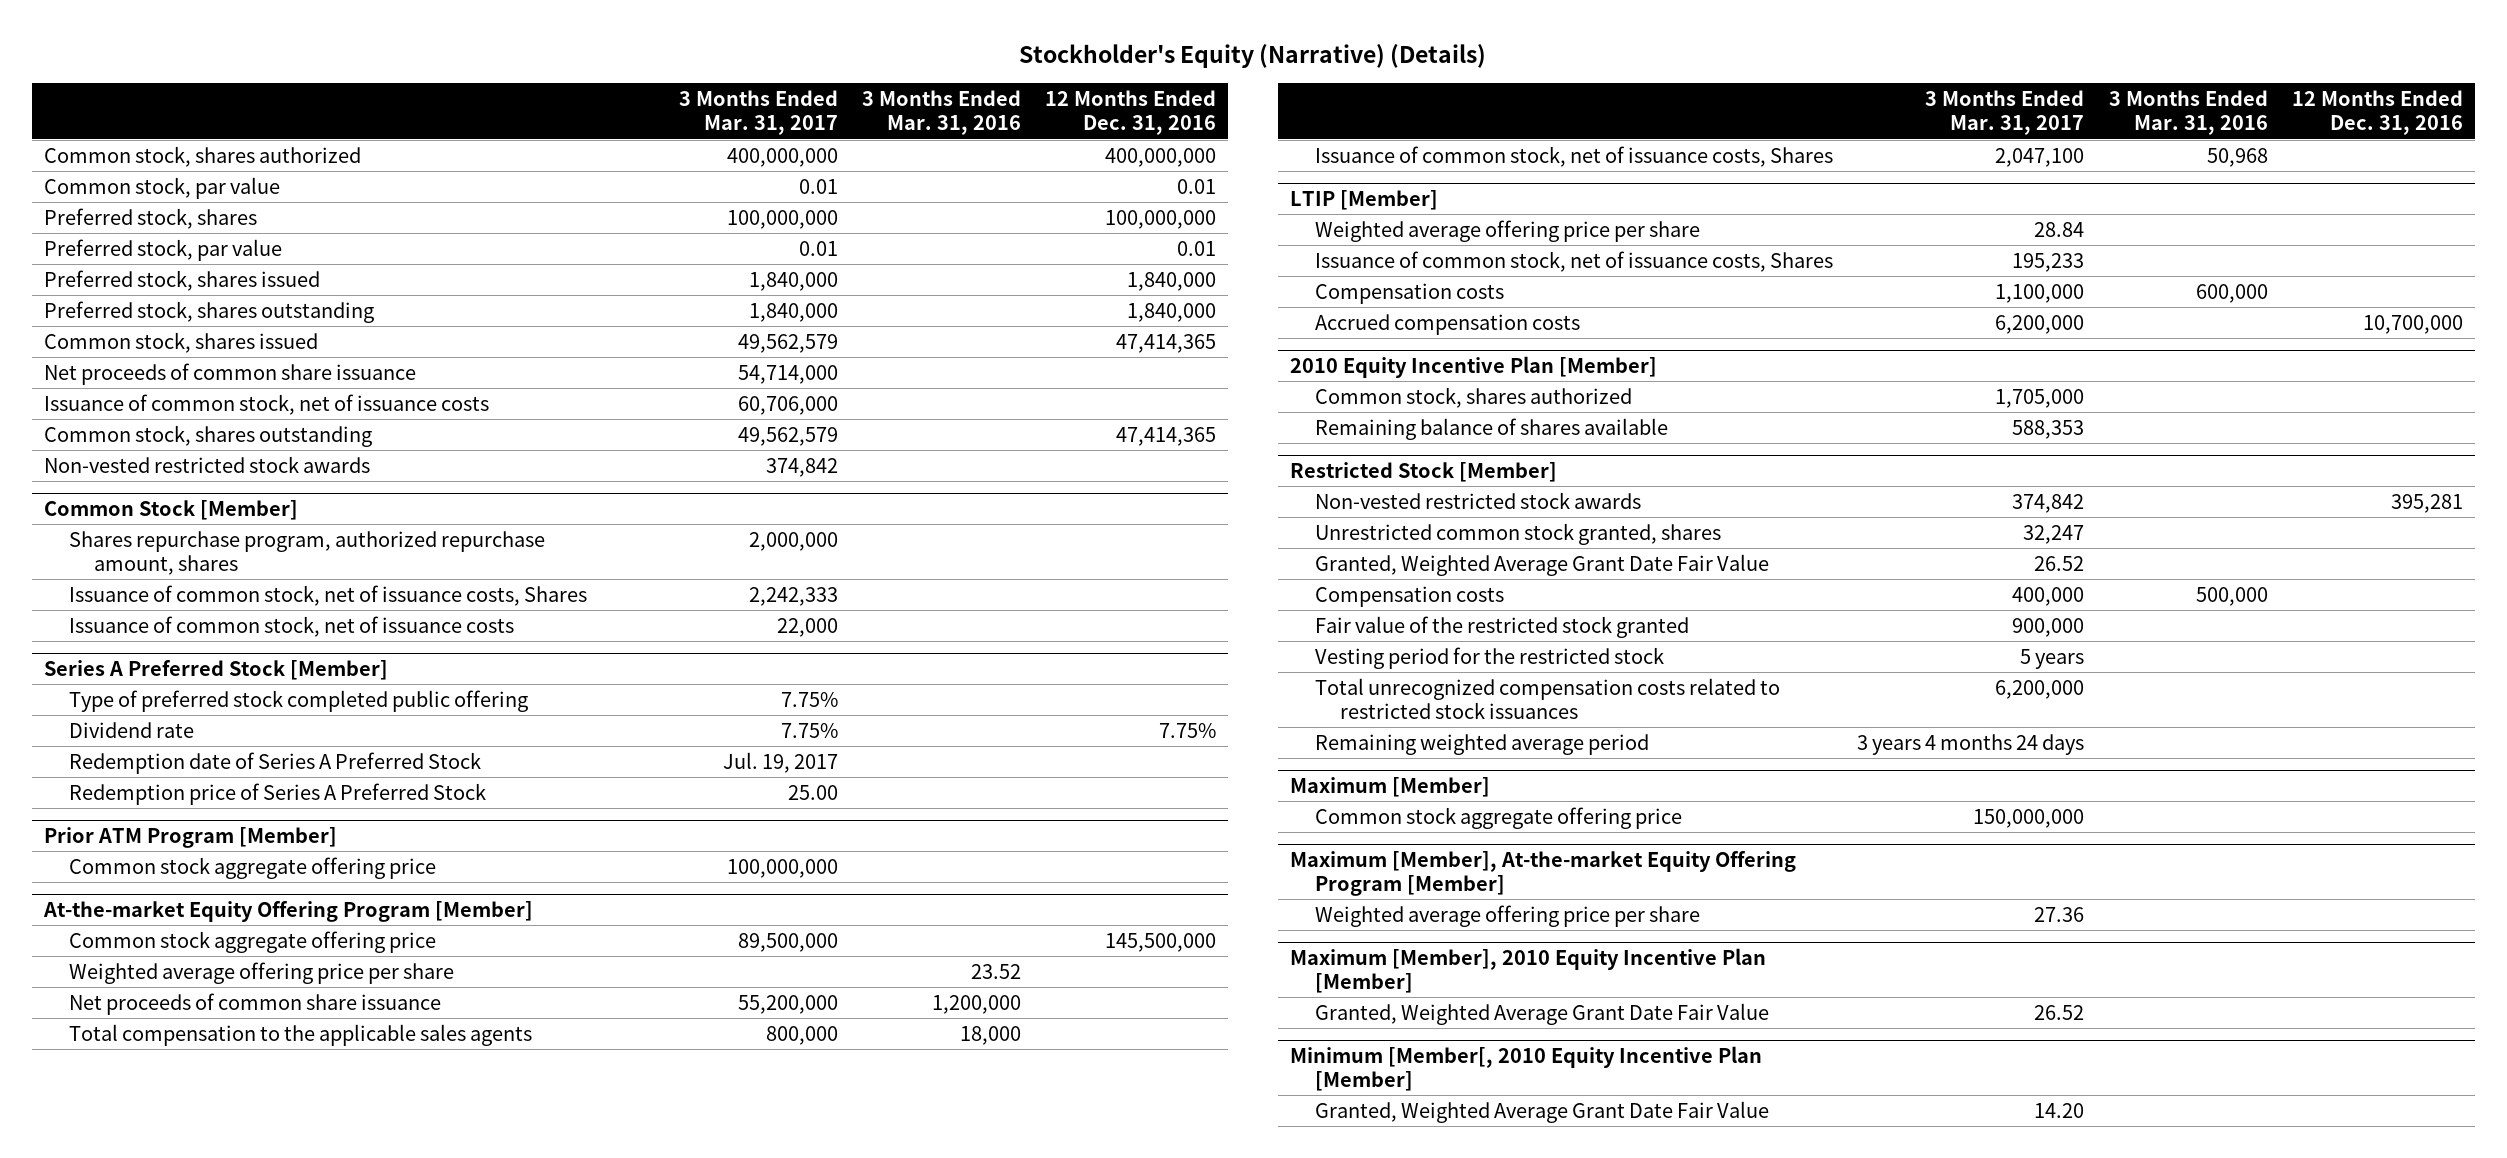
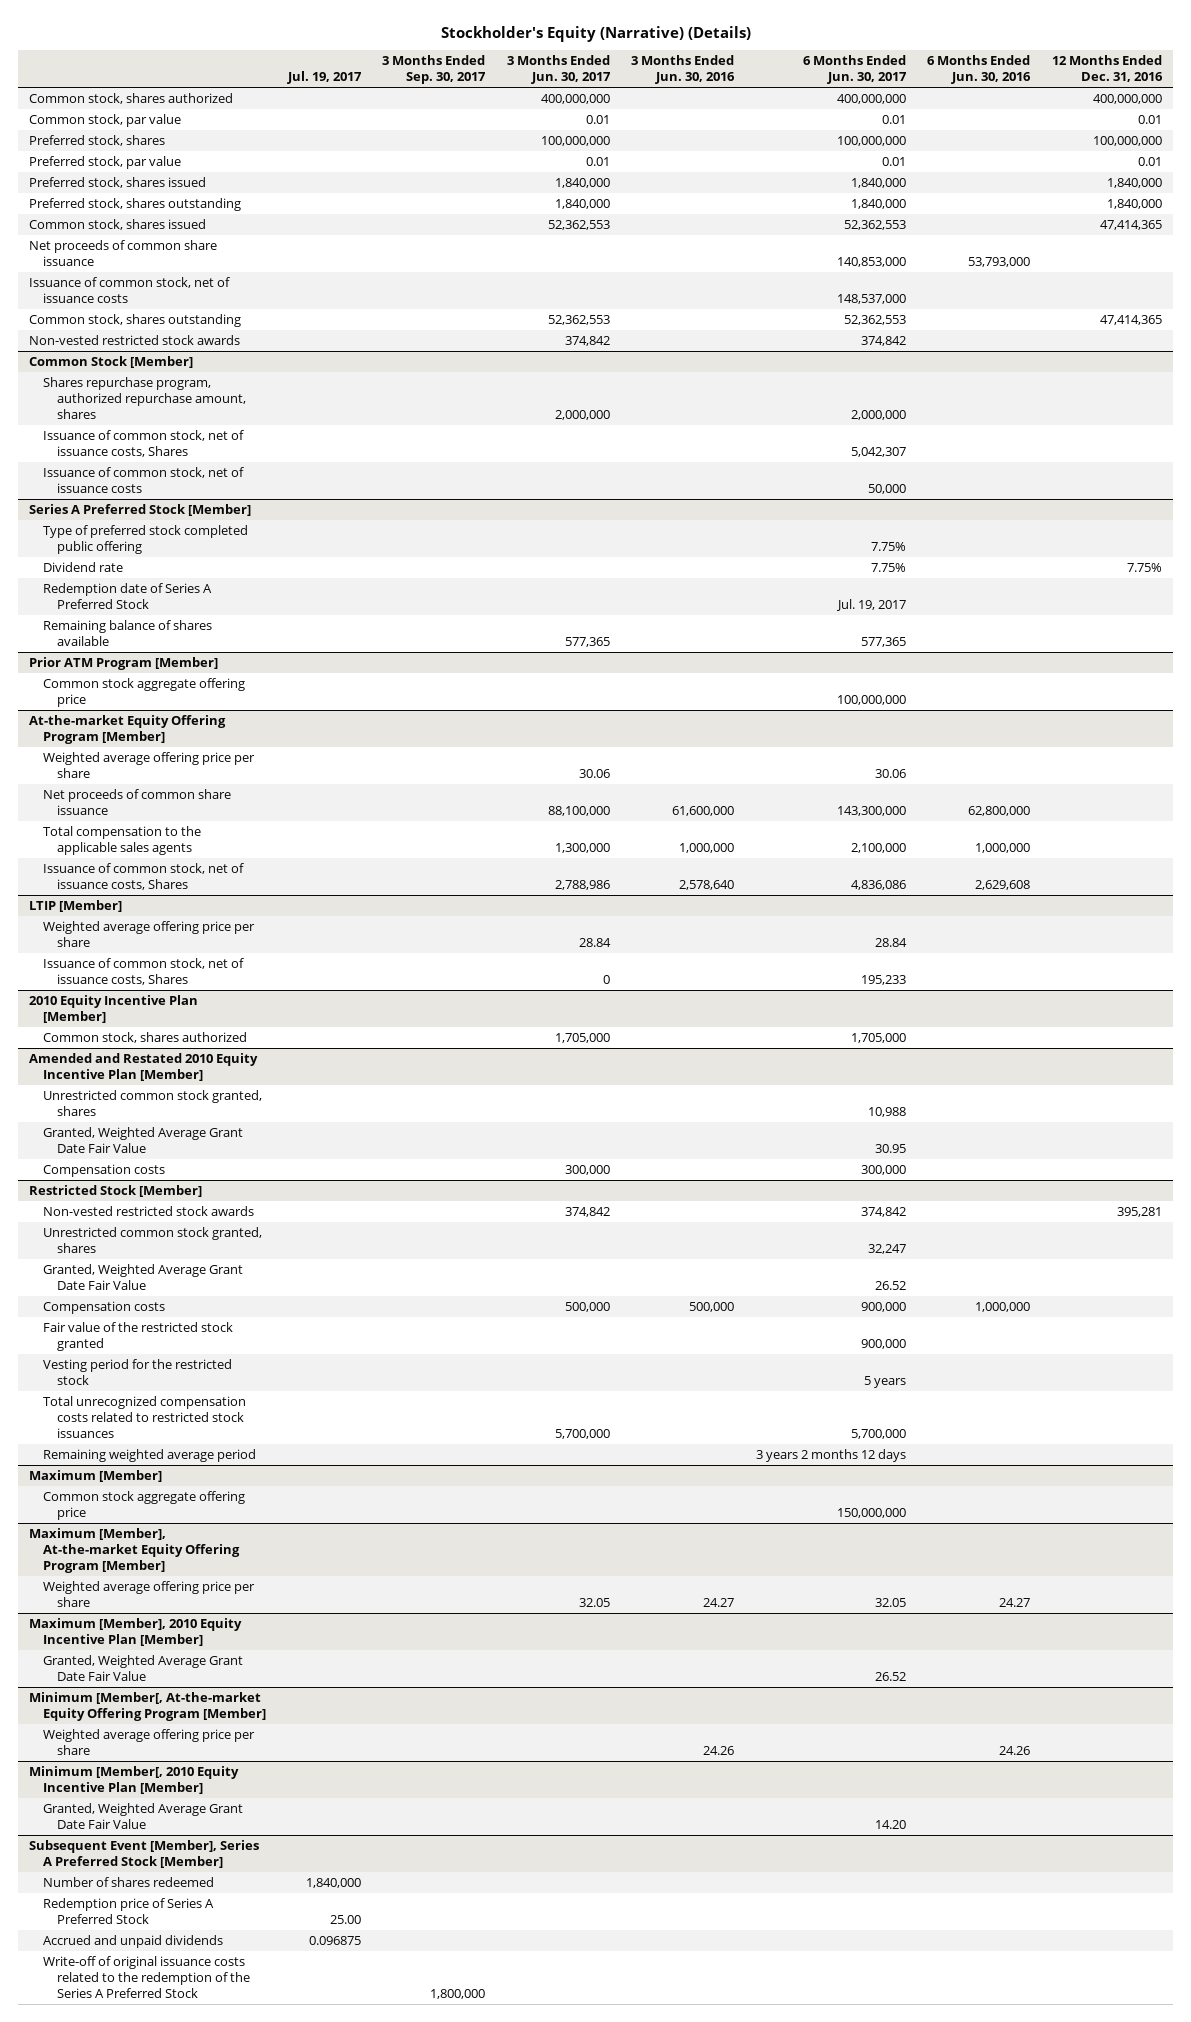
[679,90,839,136] 3 Months Ended Mar. 31, 2017 -> none
[862,90,1022,136] 3 Months Ended Mar. 31, 2016 -> none
none -> [286,70,362,84] Jul. 19, 2017
none -> [382,55,487,84] 3 Months Ended Sep. 30, 2017
none -> [506,55,611,84] 3 Months Ended Jun. 30, 2017
none -> [631,55,736,84] 3 Months Ended Jun. 30, 2016
none -> [802,55,907,84] 6 Months Ended Jun. 30, 2017
none -> [927,55,1032,84] 6 Months Ended Jun. 30, 2016
[69,782,487,805] Redemption price of Series A Preferred Stock -> none
none -> [42,620,212,646] Remaining balance of shares available
[69,930,437,953] Common stock aggregate offering price -> none
[1315,282,1505,304] Compensation costs -> none
[1315,313,1581,335] Accrued compensation costs -> none
[1315,417,1669,440] Remaining balance of shares available -> none
none -> [29,1053,259,1081] Amended and Restated 2010 Equity Incentive Plan [Member]
none -> [42,1090,262,1116] Unrestricted common stock granted, shares
none -> [42,1127,243,1153] Granted, Weighted Average Grant Date Fair Value
none -> [42,1164,165,1178] Compensation costs
none -> [29,1692,266,1721] Minimum [Member[, At-the-market Equity Offering Program [Member]
none -> [42,1729,255,1755] Weighted average offering price per share
none -> [29,1840,260,1868] Subsequent Event [Member], Series A Preferred Stock [Member]
none -> [42,1877,214,1888] Number of shares redeemed
none -> [42,1898,214,1924] Redemption price of Series A Preferred Stock
none -> [42,1935,223,1949] Accrued and unpaid dividends
none -> [42,1956,250,1998] Write-off of original issuance costs related to the redemption of the Series A Preferred Stock

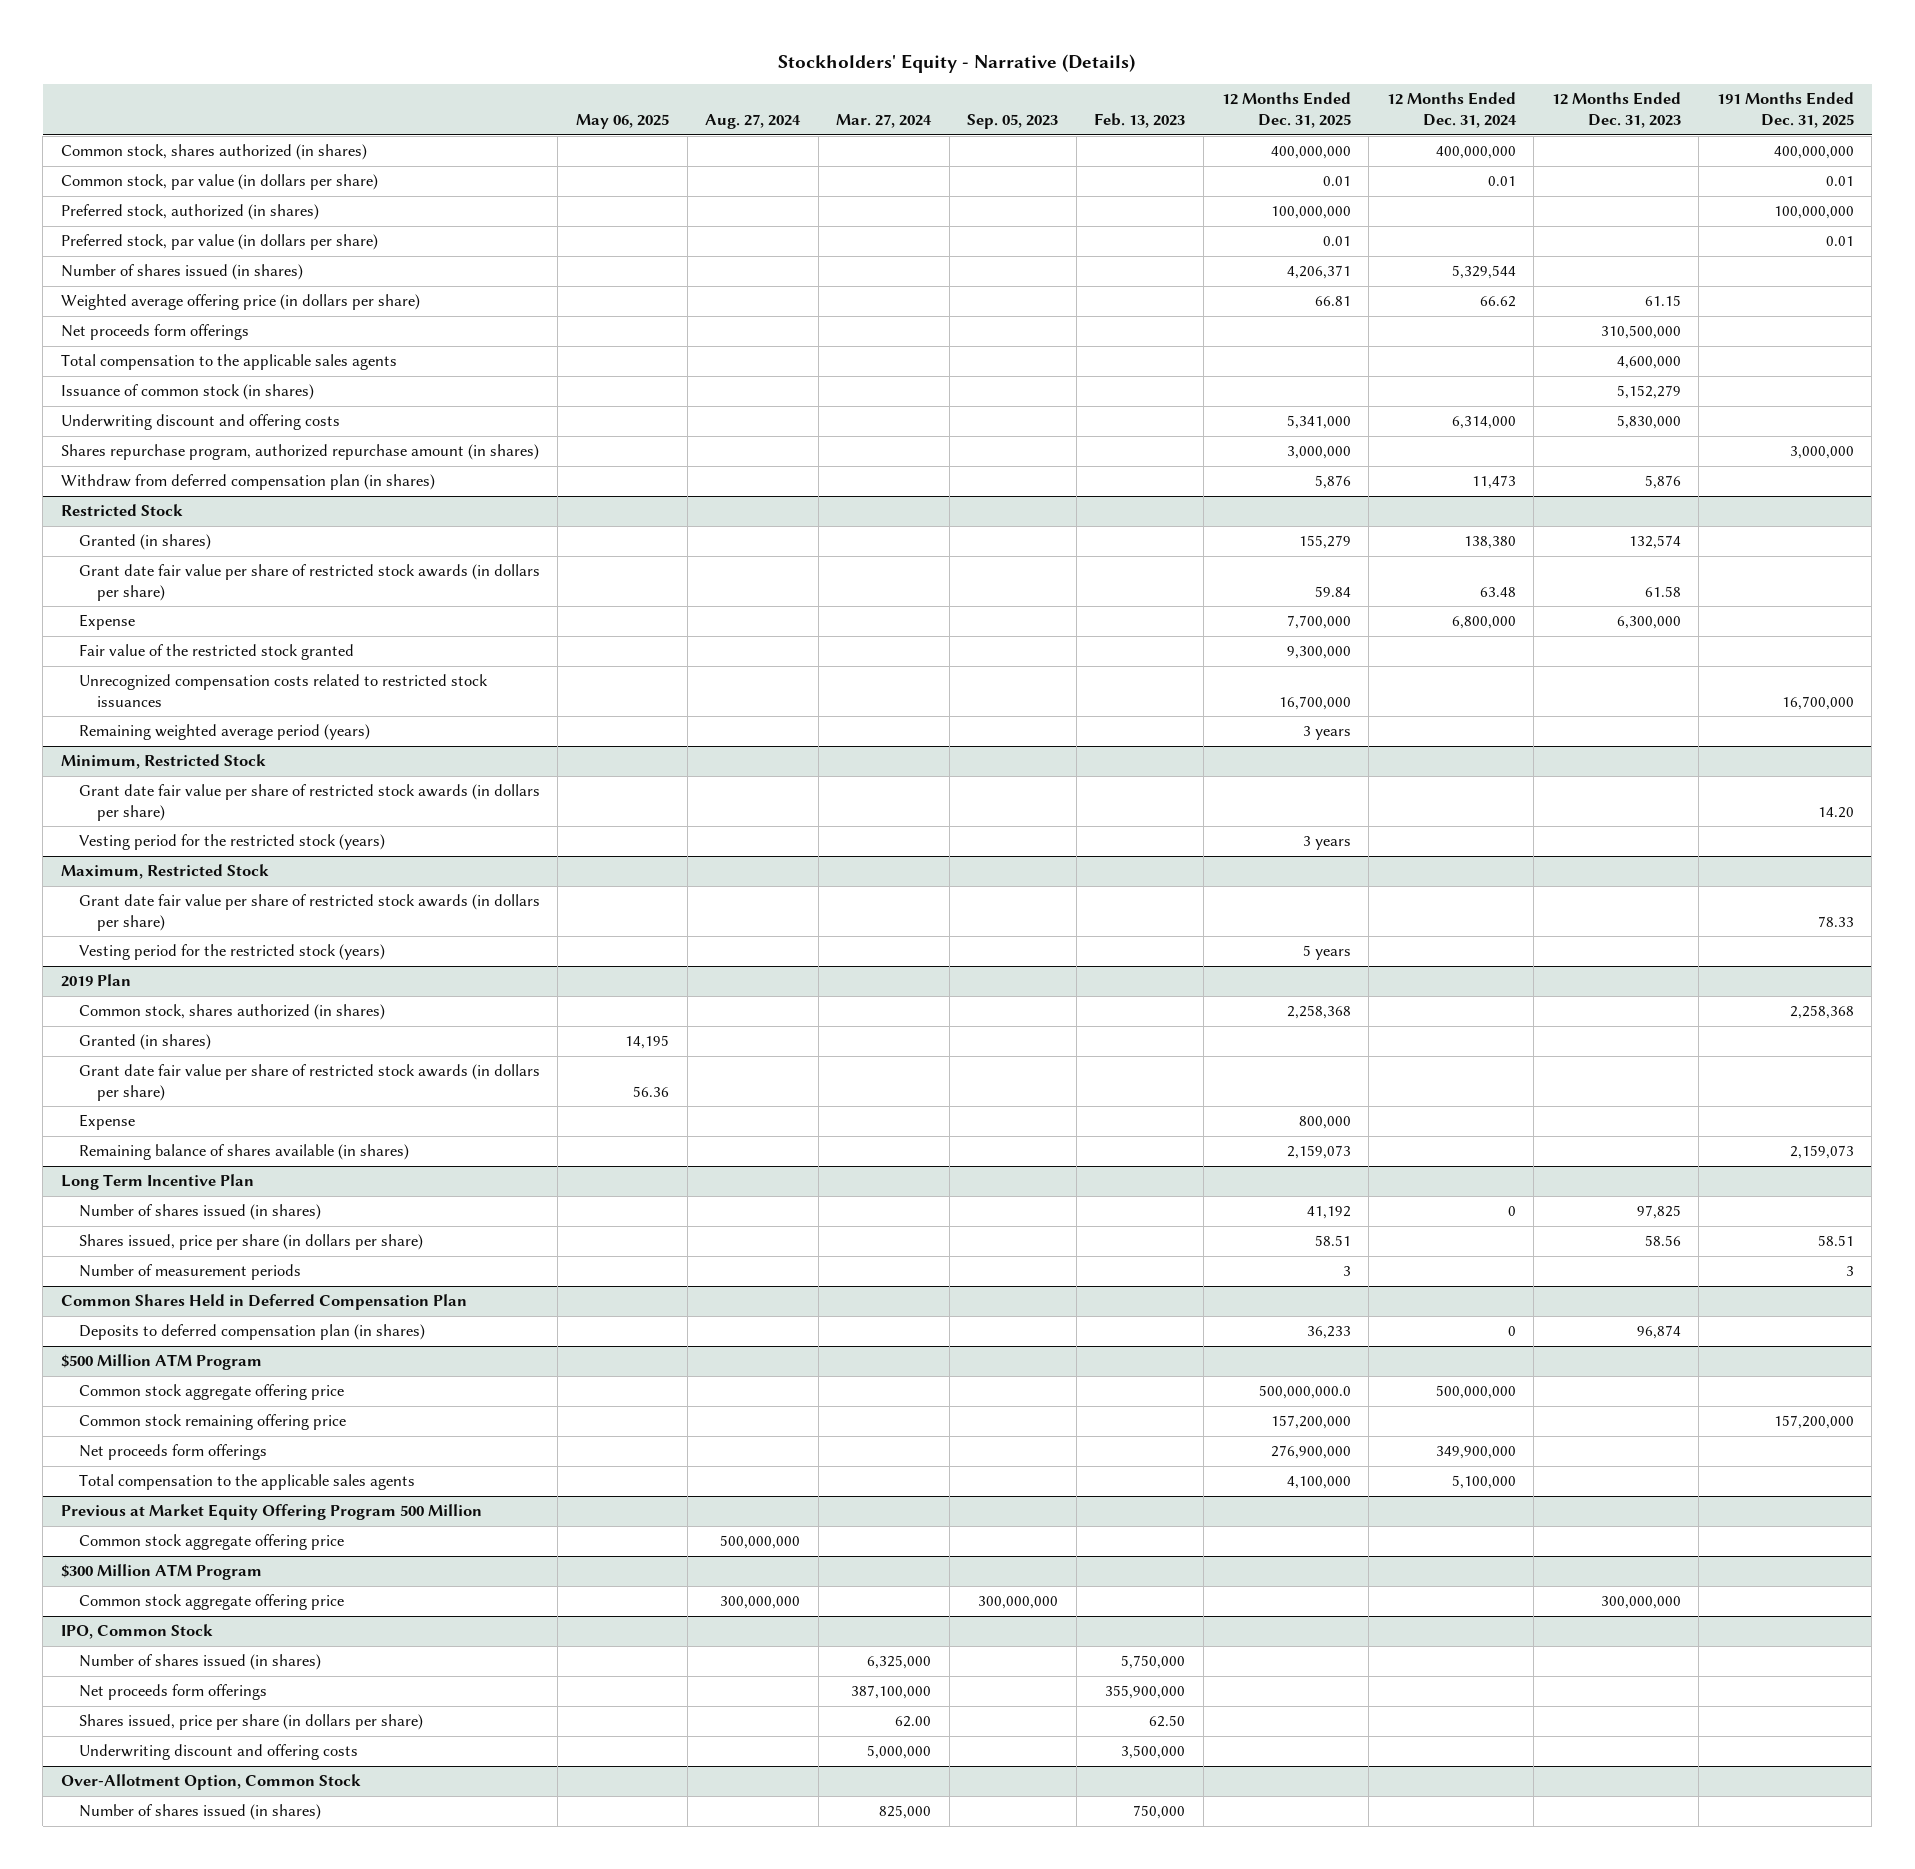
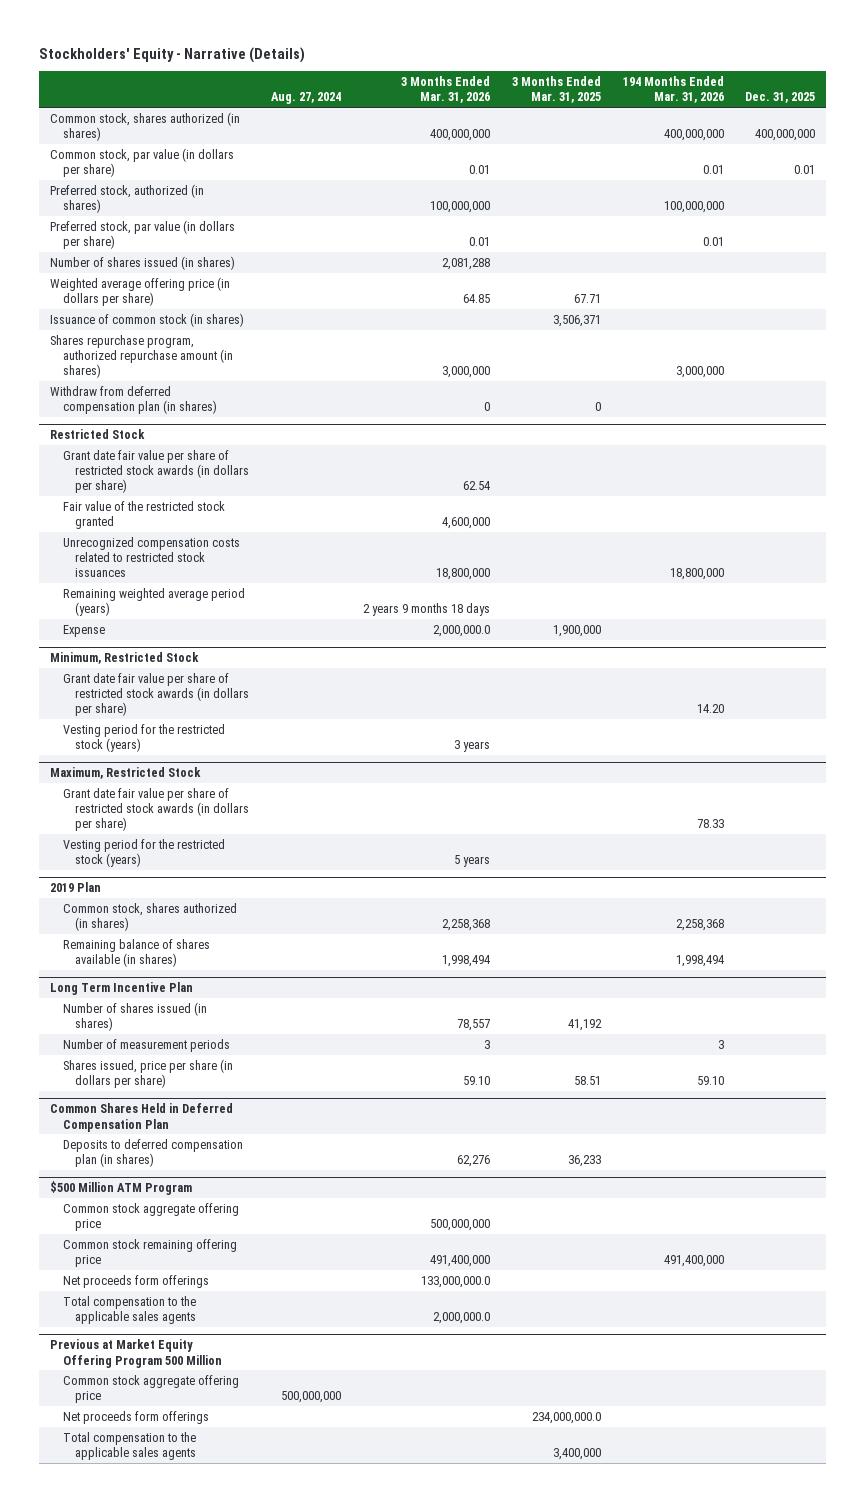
[576,114,670,130] May 06, 2025 -> none
[836,114,933,129] Mar. 27, 2024 -> none
[967,114,1059,130] Sep. 05, 2023 -> none
[1094,113,1186,129] Feb. 13, 2023 -> none
[1221,92,1351,129] 12 Months Ended Dec. 31, 2025 -> none
[1386,92,1517,129] 12 Months Ended Dec. 31, 2024 -> none
[1551,92,1681,129] 12 Months Ended Dec. 31, 2023 -> none
[1716,92,1854,129] 191 Months Ended Dec. 31, 2025 -> none
none -> [400,76,490,104] 3 Months Ended Mar. 31, 2026
none -> [511,76,601,104] 3 Months Ended Mar. 31, 2025
none -> [622,76,724,104] 194 Months Ended Mar. 31, 2026
none -> [745,92,816,104] Dec. 31, 2025
[60,324,249,341] Net proceeds form offerings -> none
[60,354,397,371] Total compensation to the applicable sales agents -> none
[60,414,340,431] Underwriting discount and offering costs -> none
[78,534,211,551] Granted (in shares) -> none
[78,614,135,631] Expense -> [62,624,105,637] Expense
[78,1034,211,1051] Granted (in shares) -> none
[78,1064,540,1101] Grant date fair value per share of restricted stock awards (in dollars per share) -> none
[78,1114,135,1131] Expense -> none
[78,1234,423,1251] Shares issued, price per share (in dollars per share) -> [62,1058,233,1088] Shares issued, price per share (in dollars per share)
[60,1564,262,1581] $300 Million ATM Program -> none
[78,1594,344,1611] Common stock aggregate offering price -> none
[60,1624,213,1640] IPO, Common Stock -> none
[78,1654,321,1671] Number of shares issued (in shares) -> none
[78,1684,267,1701] Net proceeds form offerings -> none
[78,1714,423,1731] Shares issued, price per share (in dollars per share) -> none
[78,1744,358,1761] Underwriting discount and offering costs -> none
[60,1774,361,1791] Over-Allotment Option, Common Stock -> none
[78,1804,321,1821] Number of shares issued (in shares) -> none
none -> [62,1410,209,1424] Net proceeds form offerings
none -> [62,1431,196,1460] Total compensation to the applicable sales agents

